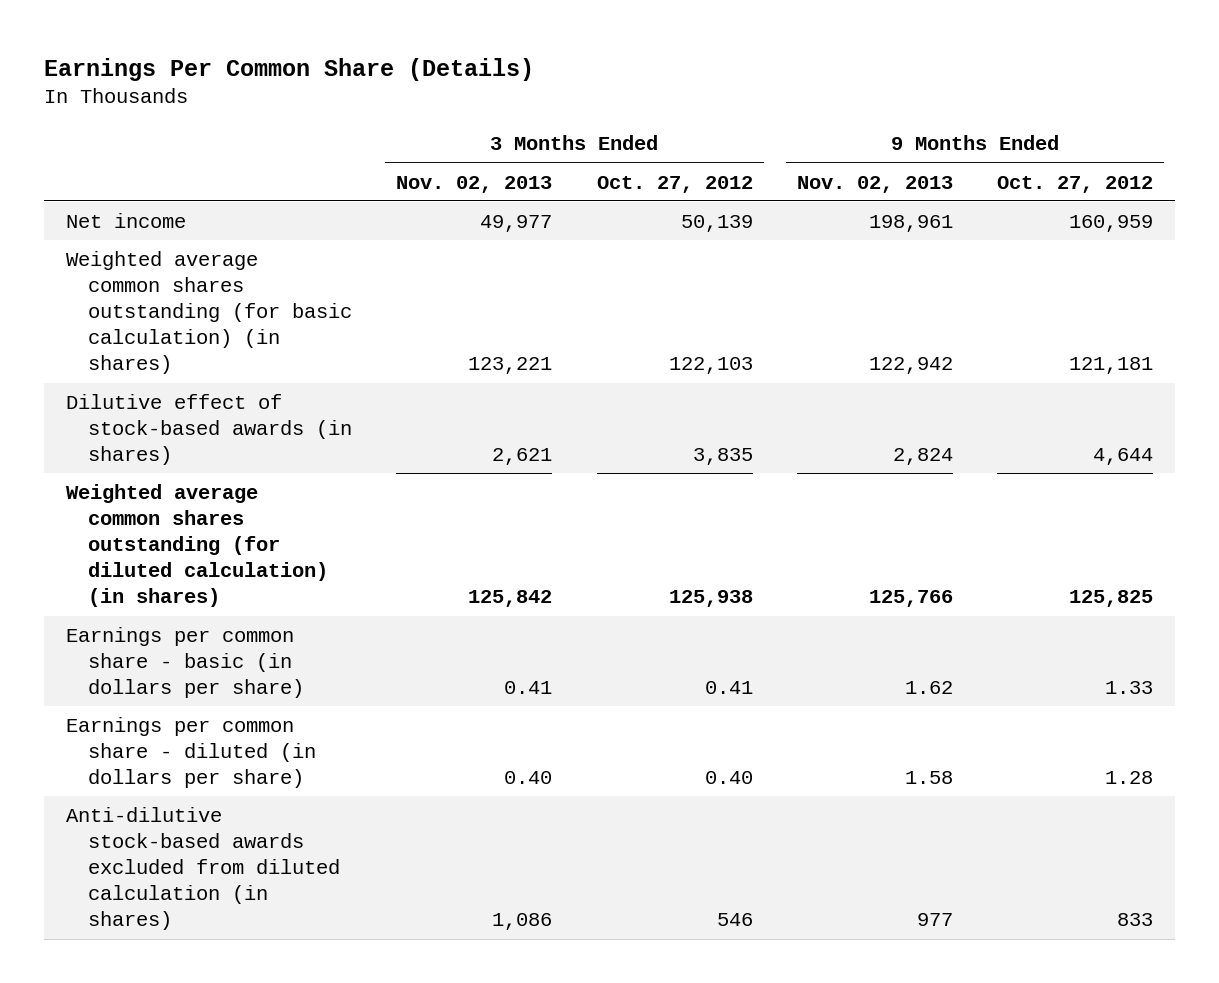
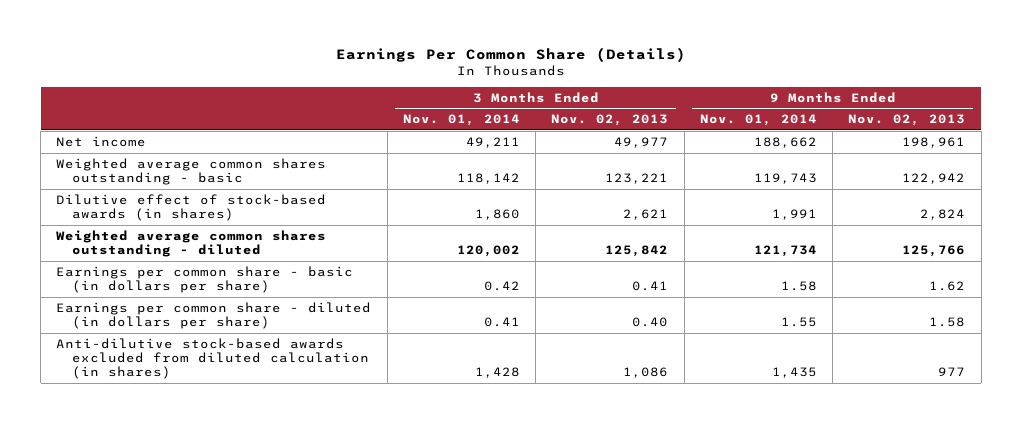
[596,175,753,193] Oct. 27, 2012 -> none
[997,175,1154,193] Oct. 27, 2012 -> none
none -> [402,114,520,127] Nov. 01, 2014
none -> [699,114,817,127] Nov. 01, 2014
[65,251,353,375] Weighted average common shares outstanding (for basic calculation) (in shares) -> [56,157,327,185] Weighted average common shares outstanding - basic
[65,484,329,608] Weighted average common shares outstanding (for diluted calculation) (in shares) -> [56,229,327,257] Weighted average common shares outstanding - diluted

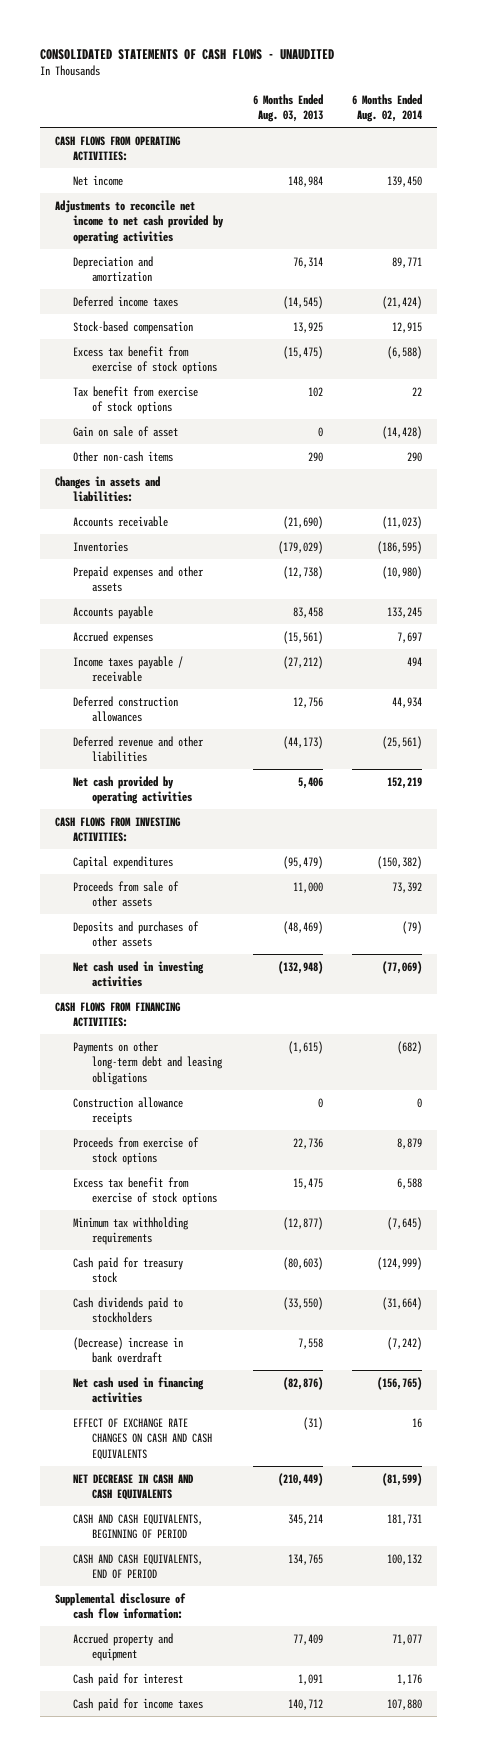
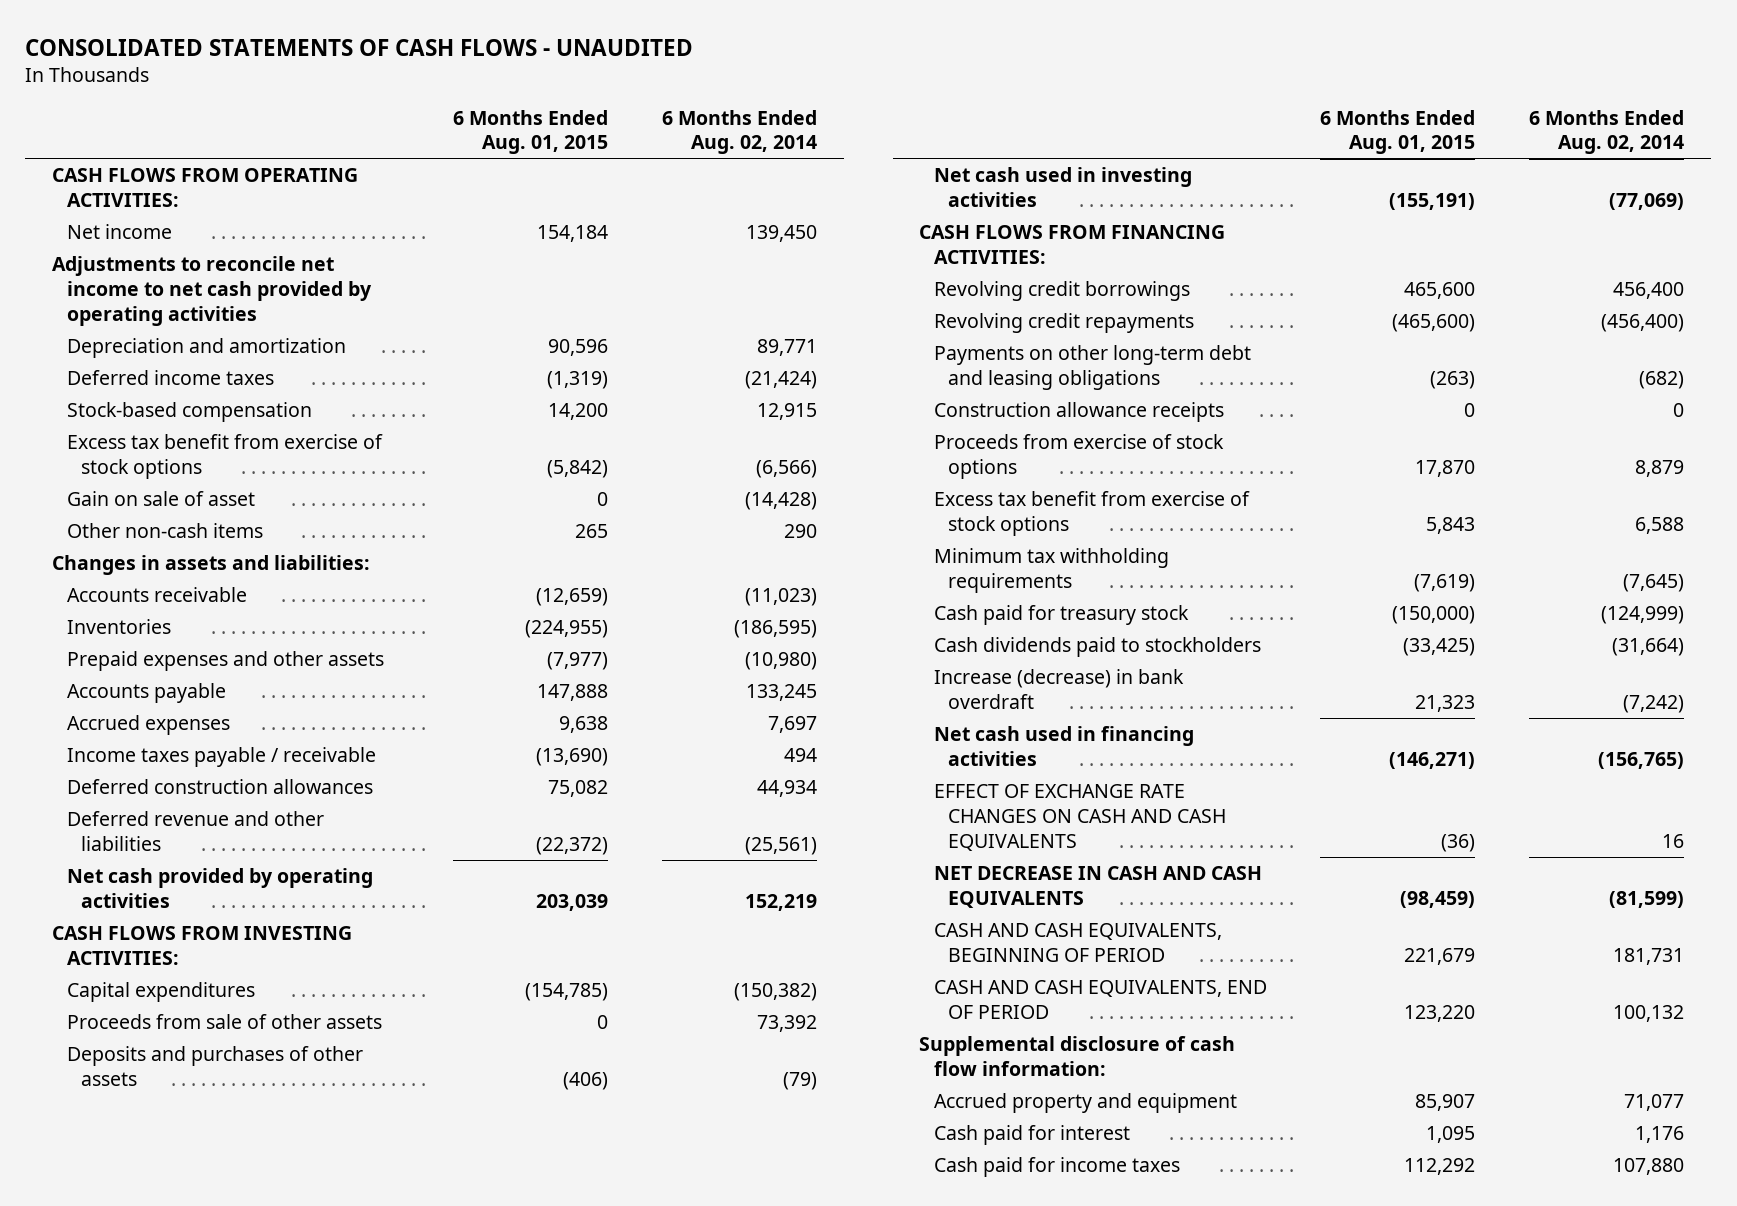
[252,93,323,123] 6 Months Ended Aug. 03, 2013 -> none
none -> [453,109,609,155] 6 Months Ended Aug. 01, 2015
[73,385,199,415] Tax benefit from exercise of stock options -> none
[387,345,423,359] (6,588) -> [756,459,818,478] (6,566)
none -> [933,281,1190,302] Revolving credit borrowings
none -> [933,313,1194,334] Revolving credit repayments
[73,1336,184,1364] (Decrease) increase in bank overdraft -> [933,669,1184,709] Increase (decrease) in bank overdraft

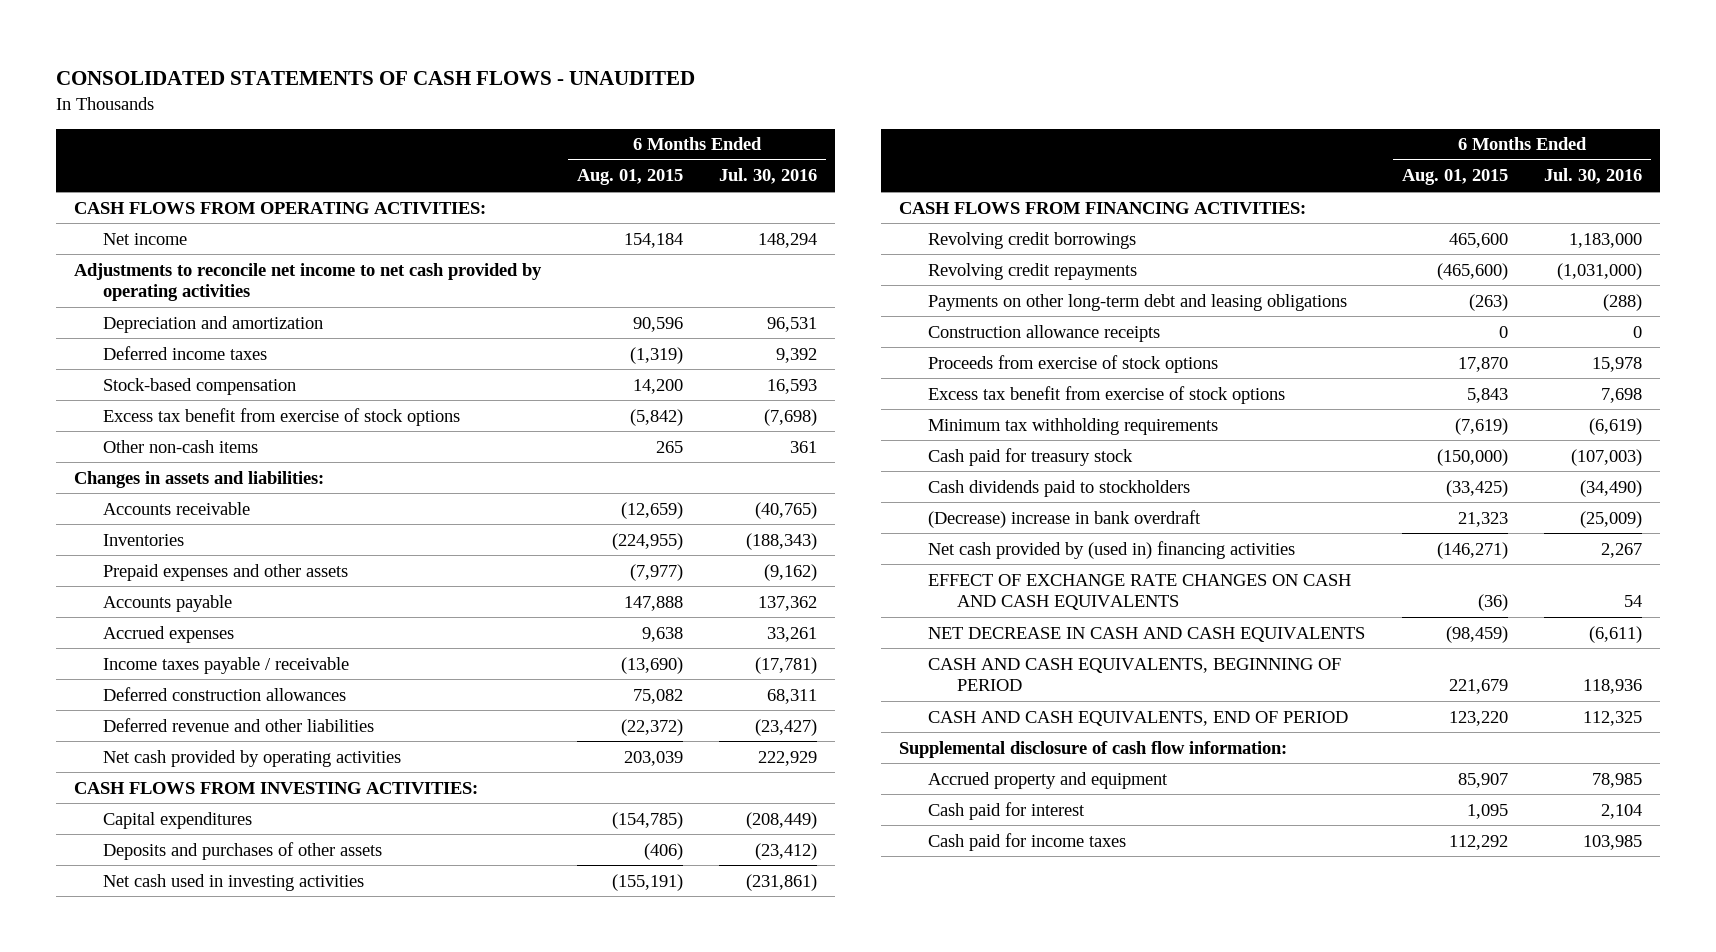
[662,109,818,155] 6 Months Ended Aug. 02, 2014 -> none
none -> [719,168,818,185] Jul. 30, 2016
[66,491,255,507] Gain on sale of asset -> none
[66,1014,382,1030] Proceeds from sale of other assets -> none
[933,669,1184,709] Increase (decrease) in bank overdraft -> [928,509,1202,528] (Decrease) increase in bank overdraft
[933,726,1194,766] Net cash used in financing activities -> [928,540,1296,559] Net cash provided by (used in) financing activities

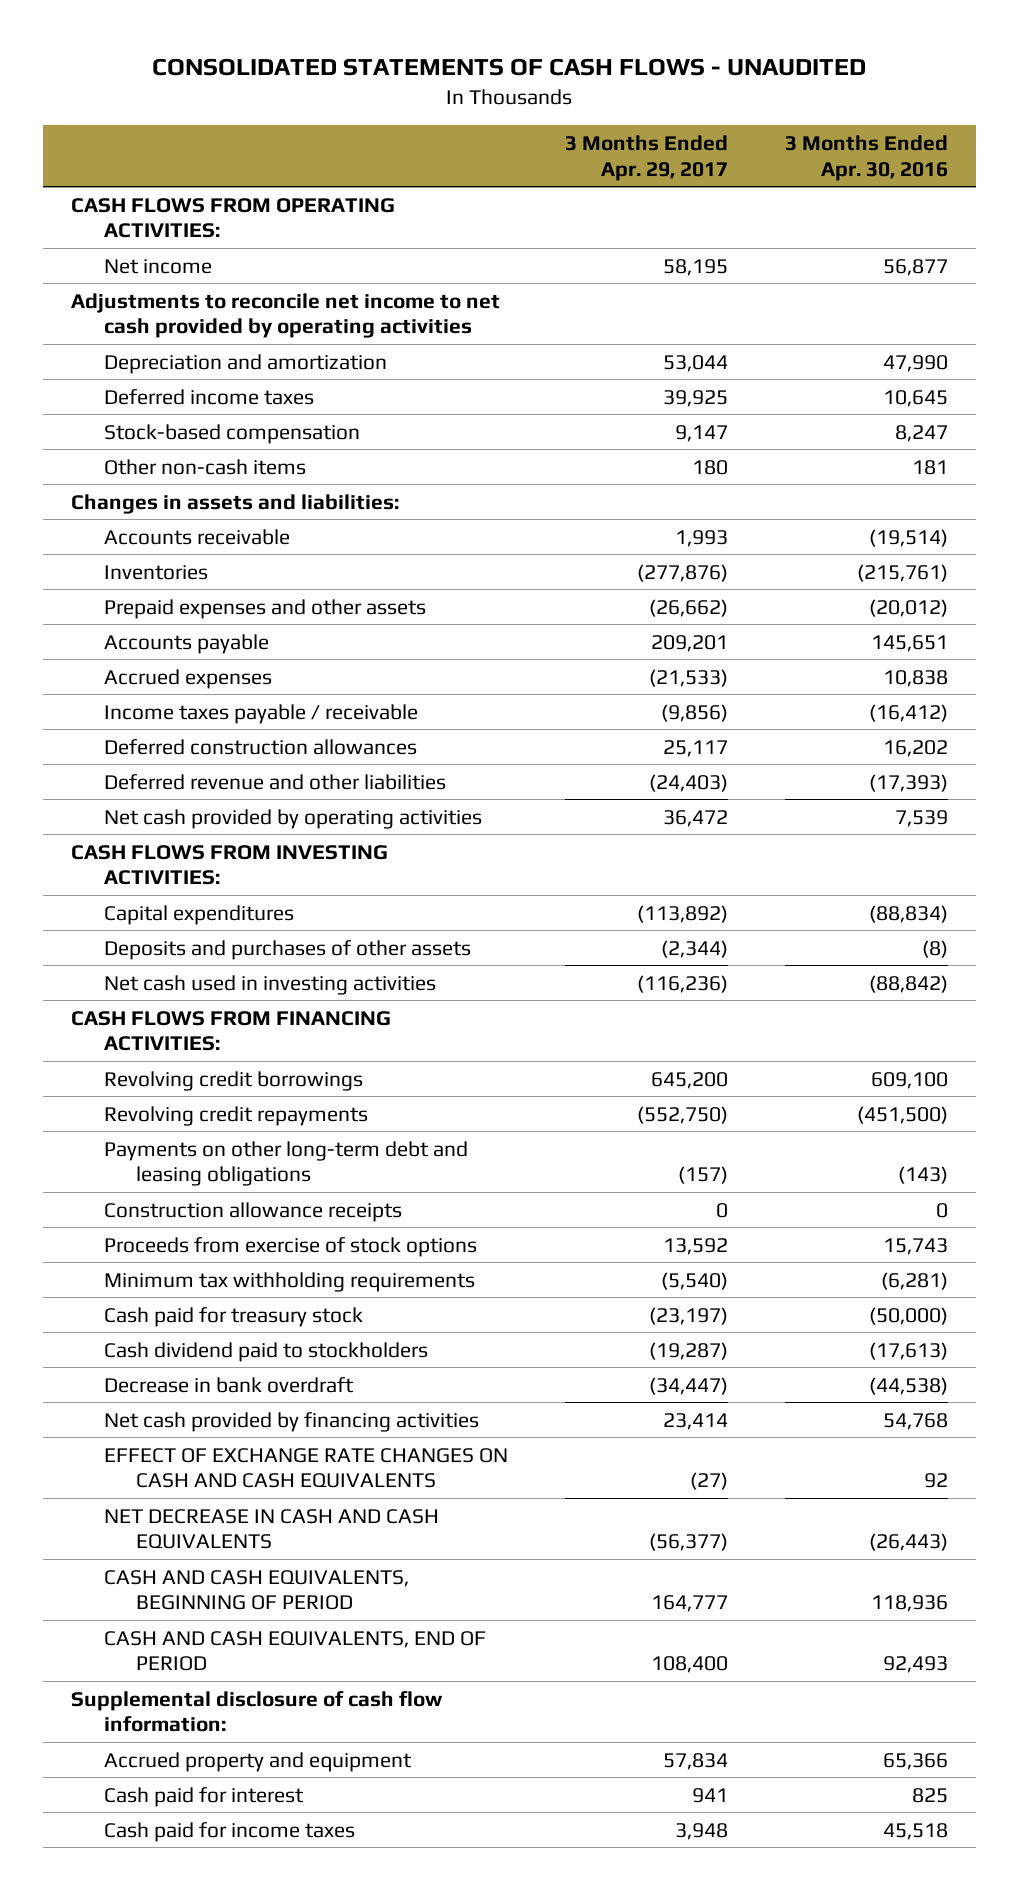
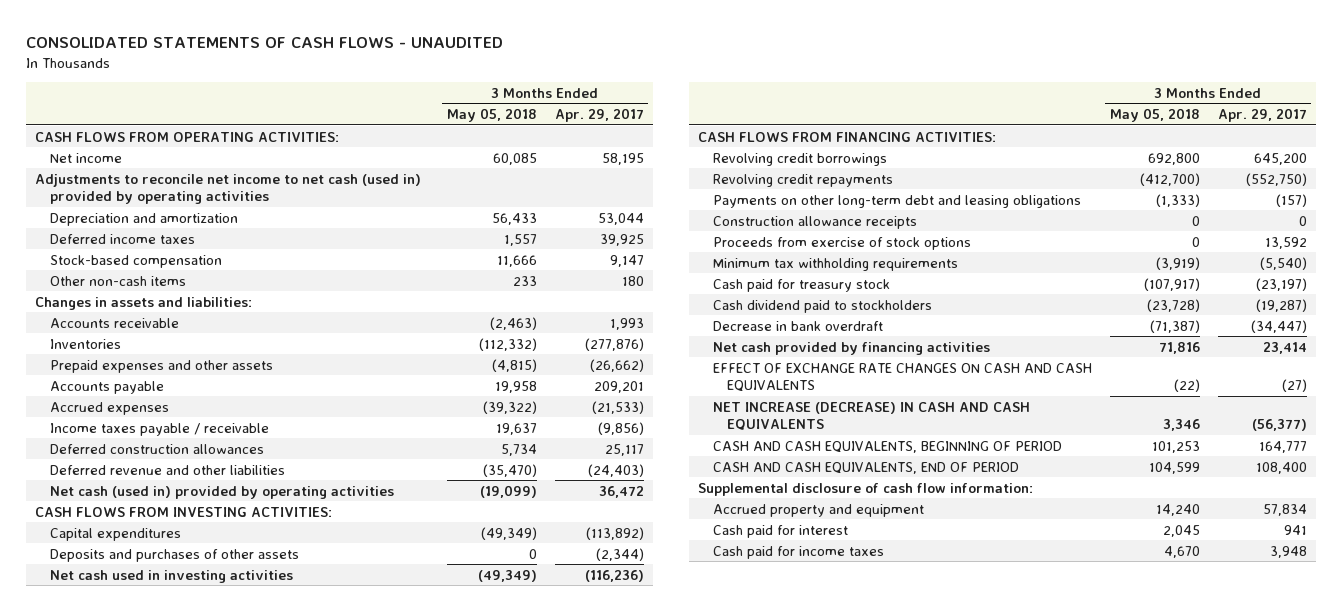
[784,134,948,181] 3 Months Ended Apr. 30, 2016 -> none
none -> [446,108,537,123] May 05, 2018
[71,292,501,339] Adjustments to reconcile net income to net cash provided by operating activities -> [34,173,421,204] Adjustments to reconcile net income to net cash (used in) provided by operating activities
[103,808,482,829] Net cash provided by operating activities -> [49,485,394,499] Net cash (used in) provided by operating activities
[103,1508,439,1550] NET DECREASE IN CASH AND CASH EQUIVALENTS -> [712,401,1030,430] NET INCREASE (DECREASE) IN CASH AND CASH EQUIVALENTS

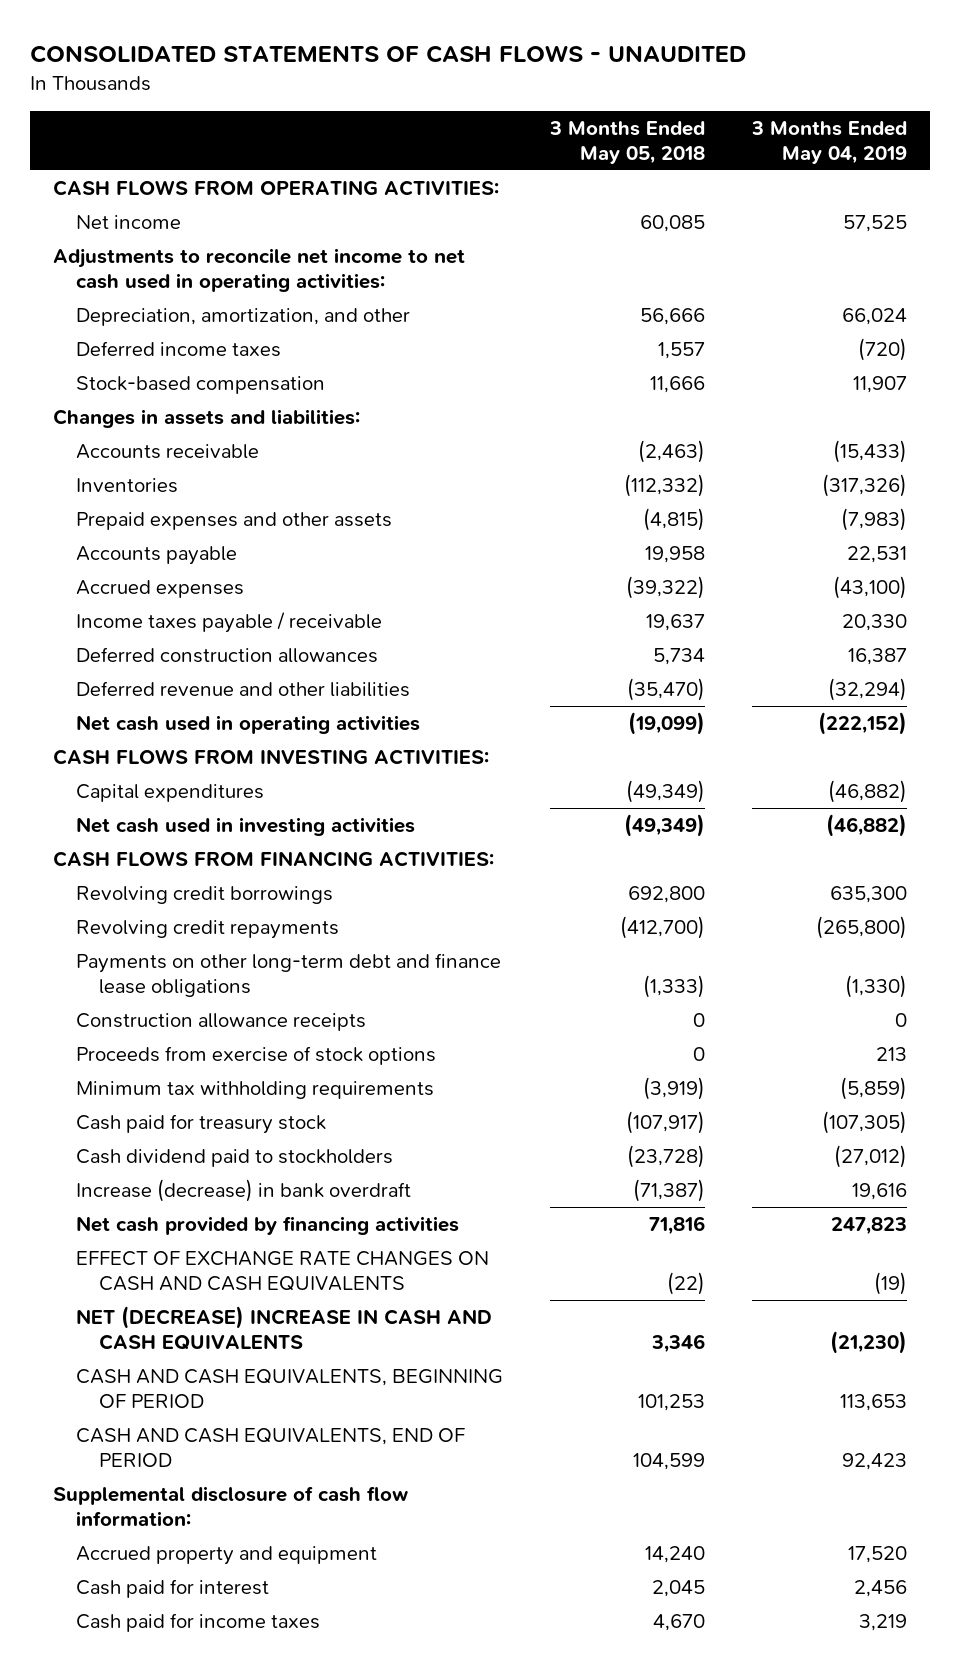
[554,108,644,123] Apr. 29, 2017 -> none
none -> [750,121,907,164] 3 Months Ended May 04, 2019
[34,173,421,204] Adjustments to reconcile net income to net cash (used in) provided by operating activities -> [53,248,466,292] Adjustments to reconcile net income to net cash used in operating activities:
[49,212,238,226] Depreciation and amortization -> [76,308,411,327] Depreciation, amortization, and other
[491,212,537,225] 56,433 -> [639,308,705,326] 56,666
[49,275,186,286] Other non-cash items -> none
[49,485,394,499] Net cash (used in) provided by operating activities -> [76,715,421,735] Net cash used in operating activities
[49,548,299,562] Deposits and purchases of other assets -> none
[712,194,1081,208] Payments on other long-term debt and leasing obligations -> [76,953,502,997] Payments on other long-term debt and finance lease obligations
[712,320,883,331] Decrease in bank overdraft -> [76,1179,412,1203] Increase (decrease) in bank overdraft
[712,401,1030,430] NET INCREASE (DECREASE) IN CASH AND CASH EQUIVALENTS -> [76,1306,493,1350] NET (DECREASE) INCREASE IN CASH AND CASH EQUIVALENTS

